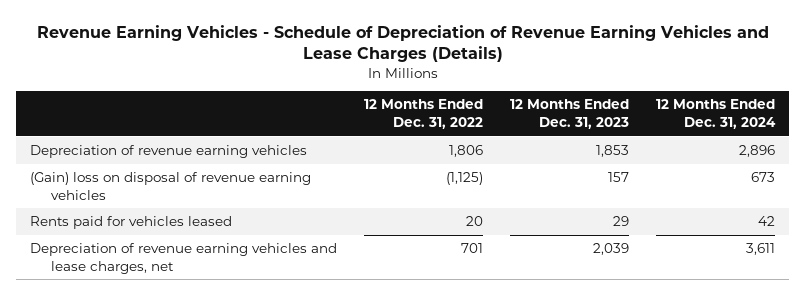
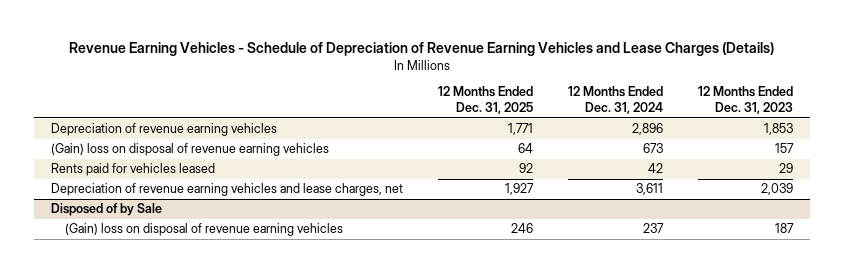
[364,99,484,130] 12 Months Ended Dec. 31, 2022 -> none
none -> [437,86,533,115] 12 Months Ended Dec. 31, 2025
none -> [51,203,163,217] Disposed of by Sale
none -> [65,223,344,237] (Gain) loss on disposal of revenue earning vehicles

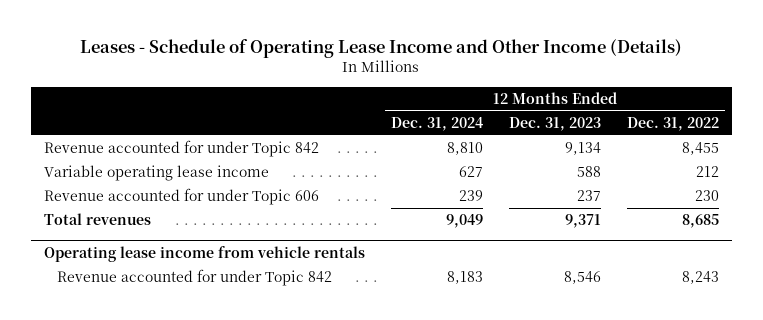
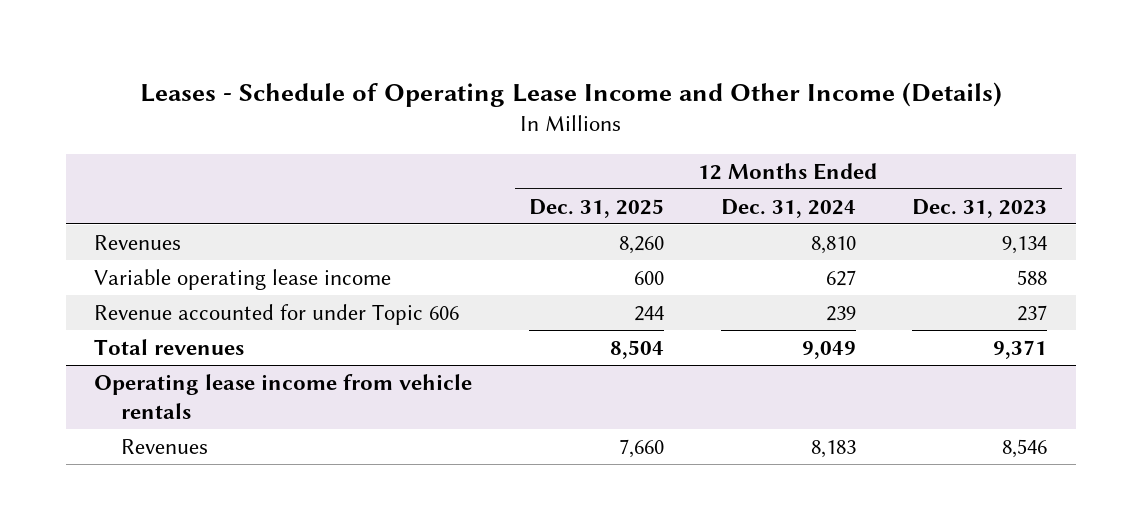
[626,116,719,131] Dec. 31, 2022 -> none
none -> [528,198,664,218] Dec. 31, 2025
[44,140,320,158] Revenue accounted for under Topic 842 -> [93,234,181,250] Revenues
[56,269,332,287] Revenue accounted for under Topic 842 -> [121,438,209,454] Revenues

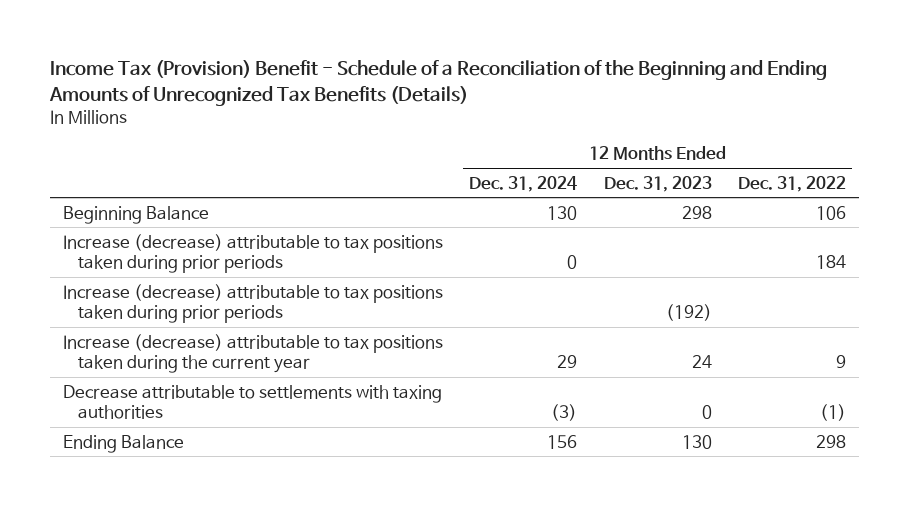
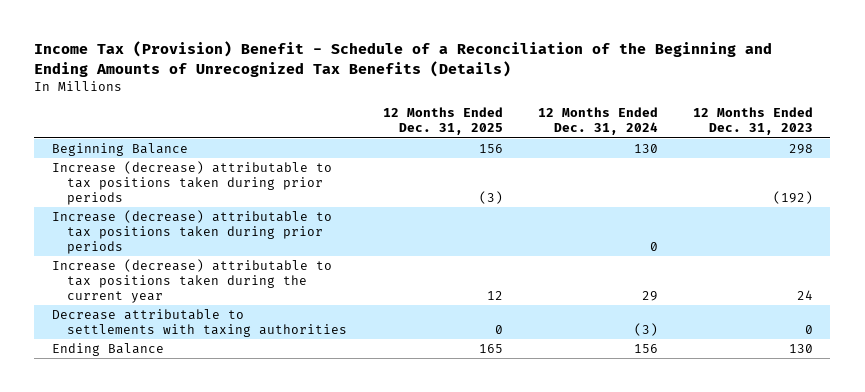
[737,175,846,192] Dec. 31, 2022 -> none
none -> [382,107,503,136] 12 Months Ended Dec. 31, 2025
[63,233,444,274] Increase (decrease) attributable to tax positions taken during prior periods -> [51,210,332,255] Increase (decrease) attributable to tax positions taken during prior periods

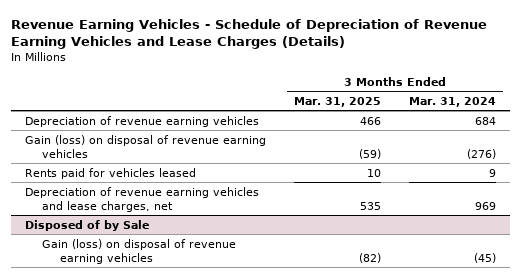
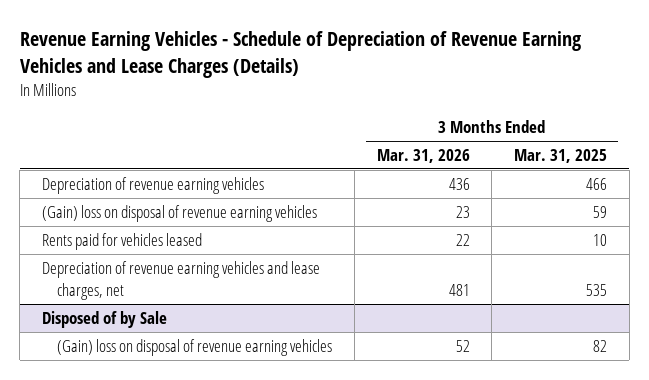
[408,96,496,107] Mar. 31, 2024 -> none
none -> [376,148,470,163] Mar. 31, 2026
[25,134,267,158] Gain (loss) on disposal of revenue earning vehicles -> [41,204,317,222] (Gain) loss on disposal of revenue earning vehicles
[358,148,381,159] (59) -> [592,205,607,218] 59
[42,238,237,264] Gain (loss) on disposal of revenue earning vehicles -> [57,338,333,356] (Gain) loss on disposal of revenue earning vehicles
[358,252,381,263] (82) -> [592,339,607,352] 82

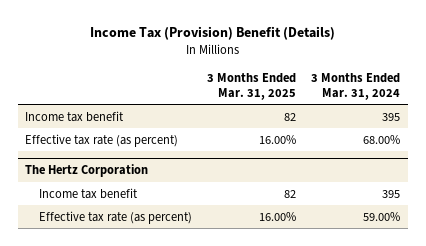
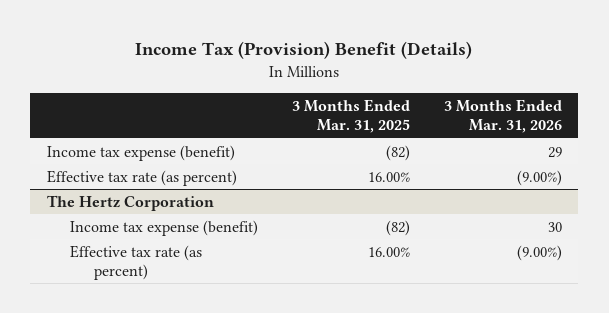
[311,72,401,100] 3 Months Ended Mar. 31, 2024 -> none
none -> [443,98,562,134] 3 Months Ended Mar. 31, 2026
[25,110,125,122] Income tax benefit -> [47,144,236,161] Income tax expense (benefit)
[284,112,297,121] 82 -> [386,144,411,161] (82)
[38,187,138,199] Income tax benefit -> [70,219,259,236] Income tax expense (benefit)
[284,189,297,198] 82 -> [386,219,411,236] (82)

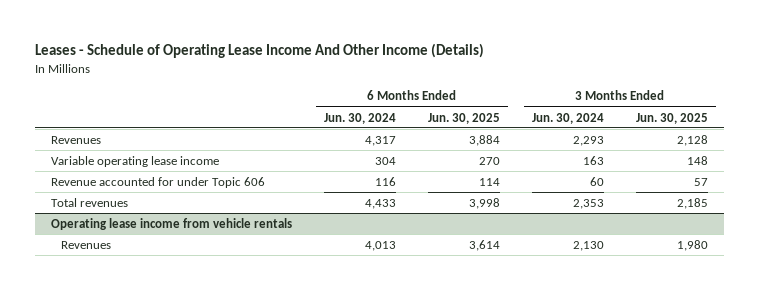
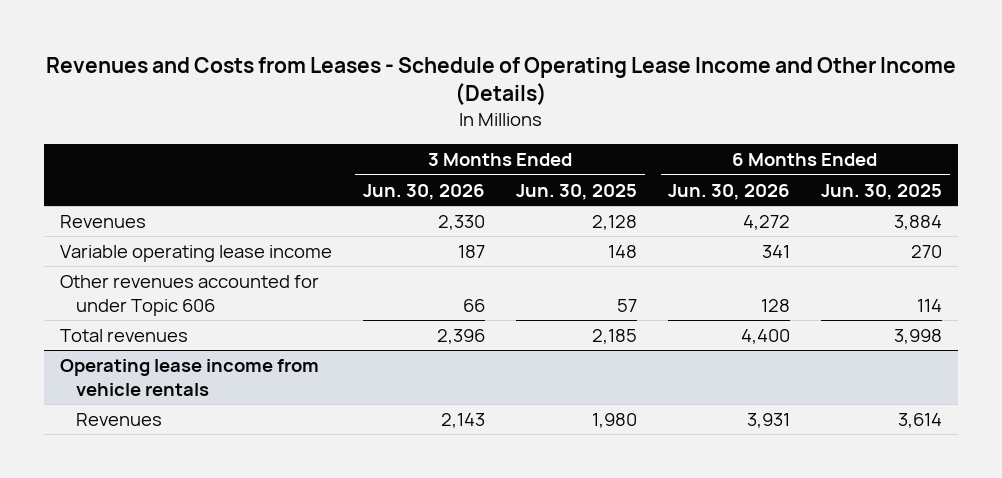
[34,43,484,59] Leases - Schedule of Operating Lease Income And Other Income (Details) -> [46,56,957,106] Revenues and Costs from Leases - Schedule of Operating Lease Income and Other Income (Details)
[323,112,396,124] Jun. 30, 2024 -> none
[531,112,604,124] Jun. 30, 2024 -> none
none -> [362,183,485,200] Jun. 30, 2026
none -> [668,183,791,200] Jun. 30, 2026
[50,176,265,188] Revenue accounted for under Topic 606 -> [59,274,319,316] Other revenues accounted for under Topic 606

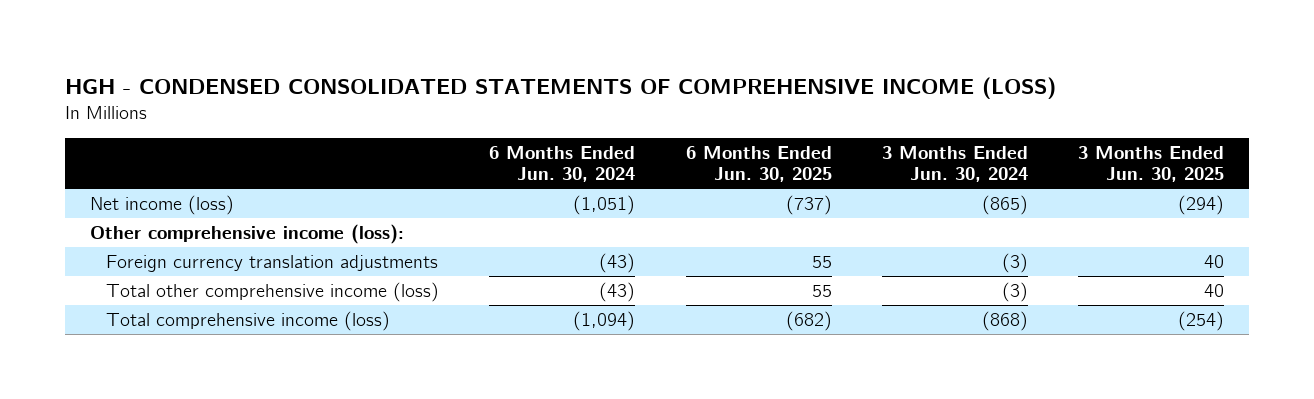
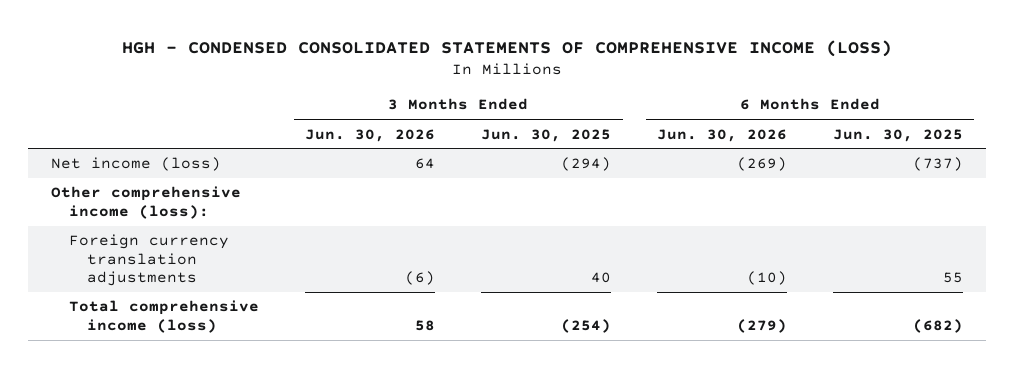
[489,145,636,183] 6 Months Ended Jun. 30, 2024 -> none
[881,145,1028,183] 3 Months Ended Jun. 30, 2024 -> none
none -> [305,128,436,142] Jun. 30, 2026
none -> [657,128,788,142] Jun. 30, 2026
[105,281,439,302] Total other comprehensive income (loss) -> none

